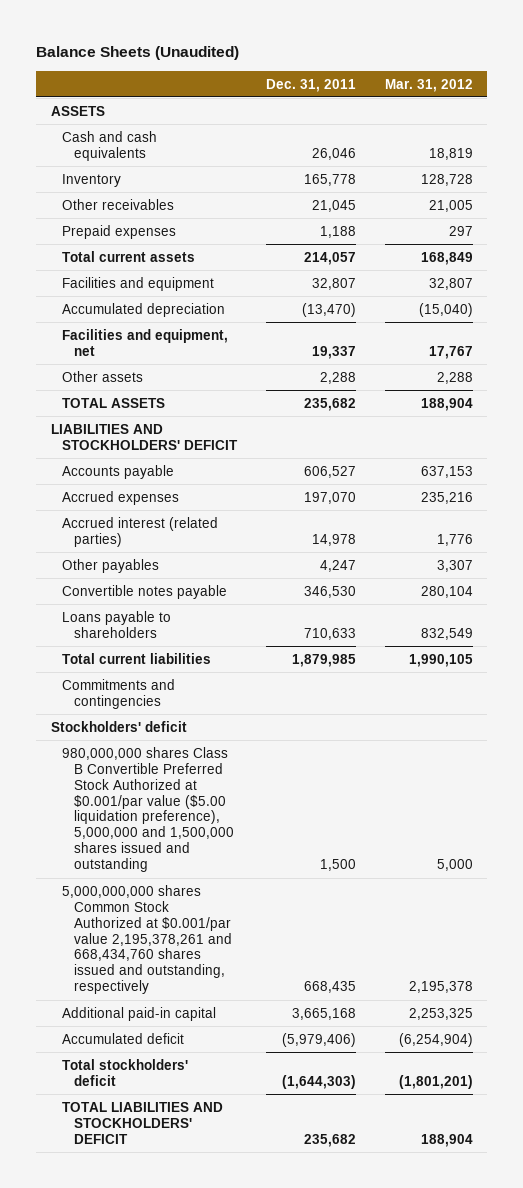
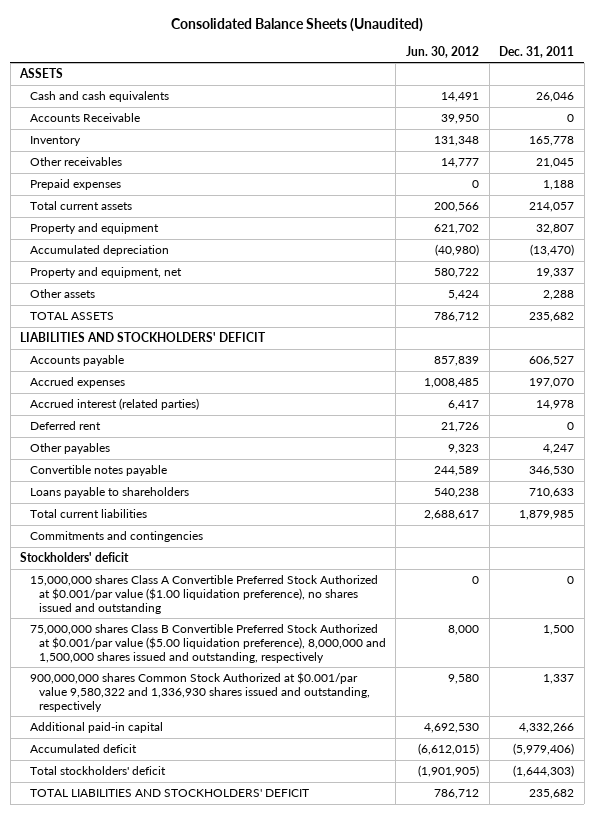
[36,46,240,61] Balance Sheets (Unaudited) -> [171,17,424,32] Consolidated Balance Sheets (Unaudited)
[384,78,473,92] Mar. 31, 2012 -> none
none -> [405,45,479,58] Jun. 30, 2012
none -> [29,113,140,123] Accounts Receivable
[62,276,215,291] Facilities and equipment -> [29,223,159,235] Property and equipment
[62,328,229,356] Facilities and equipment, net -> [29,267,182,279] Property and equipment, net
none -> [29,421,101,431] Deferred rent
none -> [29,575,378,614] 15,000,000 shares Class A Convertible Preferred Stock Authorized at $0.001/par value ($1.00 liquidation preference), no shares issued and outstanding
[62,746,234,873] 980,000,000 shares Class B Convertible Preferred Stock Authorized at $0.001/par value ($5.00 liquidation preference), 5,000,000 and 1,500,000 shares issued and outstanding -> [29,624,386,663] 75,000,000 shares Class B Convertible Preferred Stock Authorized at $0.001/par value ($5.00 liquidation preference), 8,000,000 and 1,500,000 shares issued and outstanding, respectively
[62,884,232,995] 5,000,000,000 shares Common Stock Authorized at $0.001/par value 2,195,378,261 and 668,434,760 shares issued and outstanding, respectively -> [29,672,370,712] 900,000,000 shares Common Stock Authorized at $0.001/par value 9,580,322 and 1,336,930 shares issued and outstanding, respectively
[303,981,356,994] 668,435 -> [543,674,575,685] 1,337
[291,1007,356,1020] 3,665,168 -> [519,723,575,734] 4,332,266

